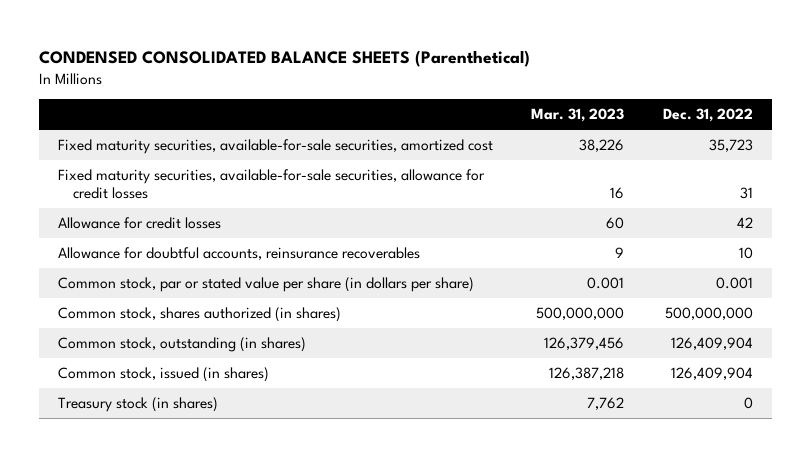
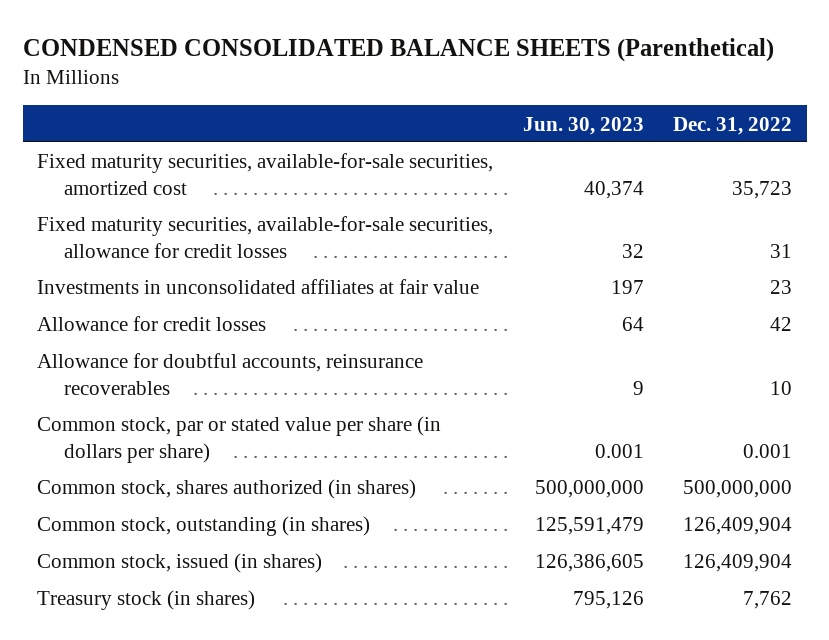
[531,108,625,123] Mar. 31, 2023 -> none
none -> [522,116,644,135] Jun. 30, 2023
none -> [37,279,480,295] Investments in unconsolidated affiliates at fair value
[743,397,753,410] 0 -> [742,591,792,610] 7,762

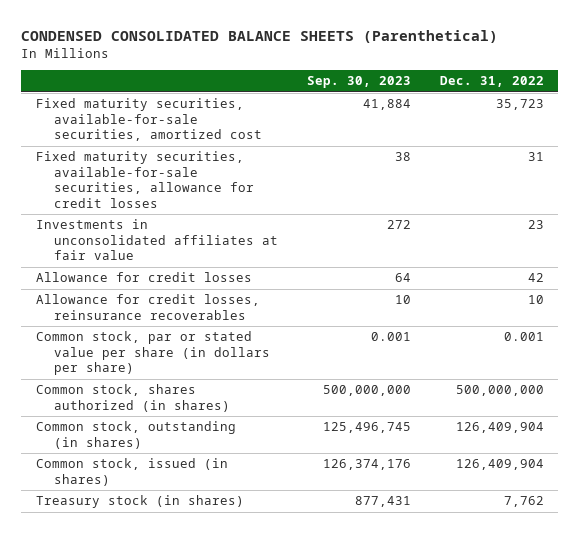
[522,116,644,135] Jun. 30, 2023 -> none
none -> [306,76,411,89] Sep. 30, 2023
[37,353,424,395] Allowance for doubtful accounts, reinsurance recoverables -> [35,294,260,320] Allowance for credit losses, reinsurance recoverables

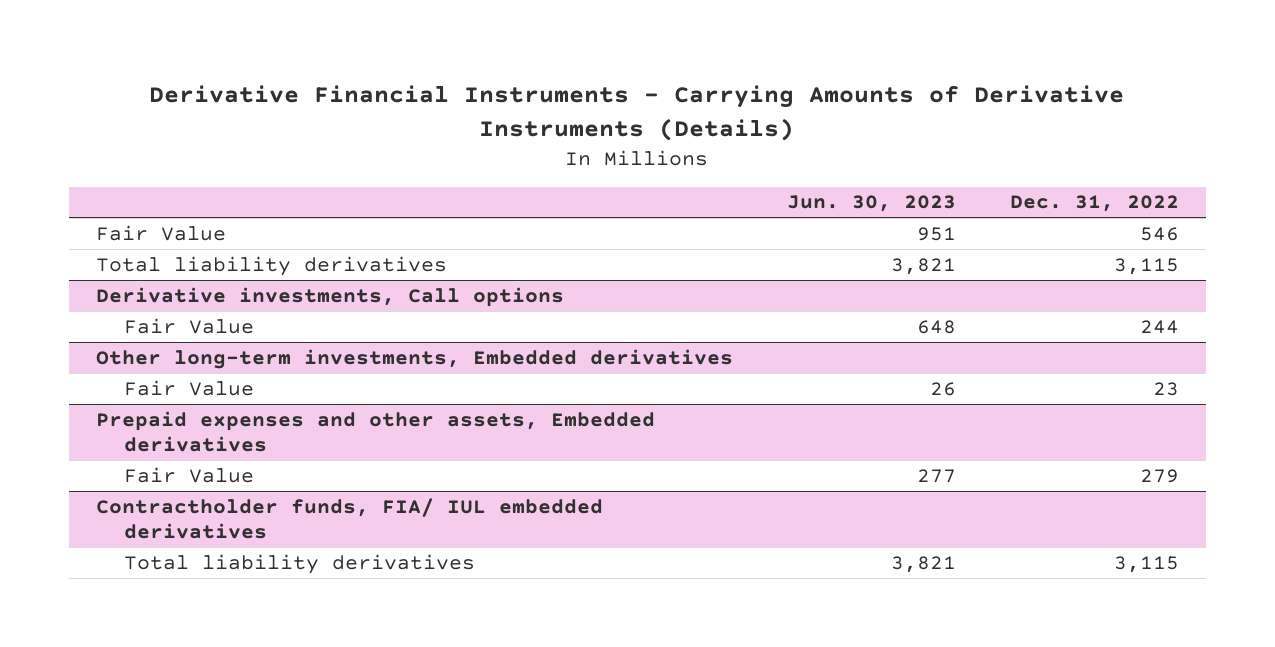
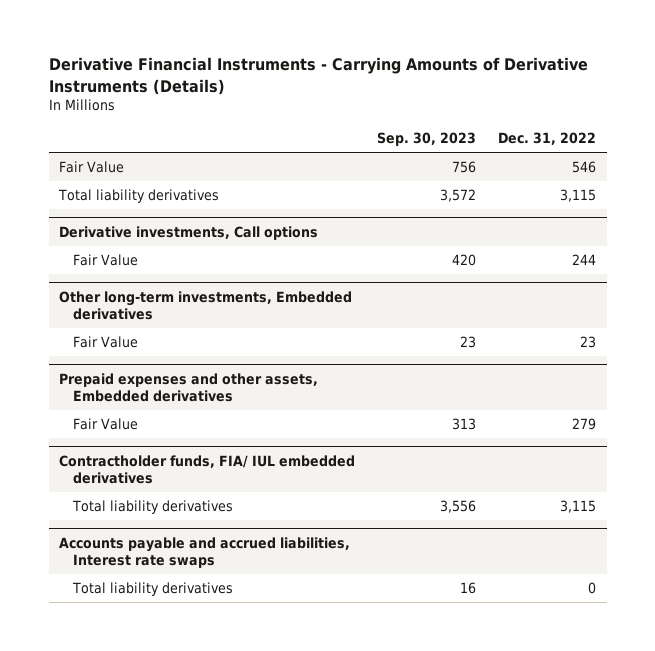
[786,195,956,213] Jun. 30, 2023 -> none
none -> [377,132,477,147] Sep. 30, 2023
none -> [59,536,351,568] Accounts payable and accrued liabilities, Interest rate swaps
none -> [71,582,233,597] Total liability derivatives

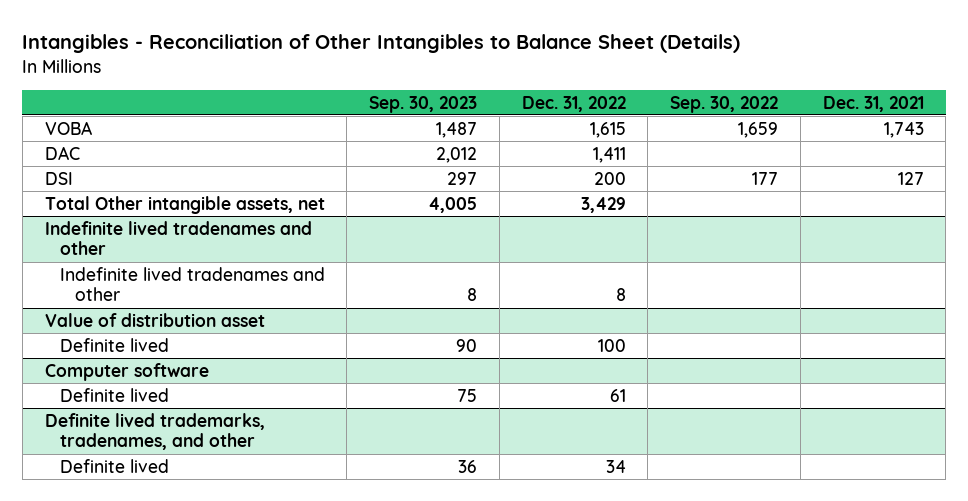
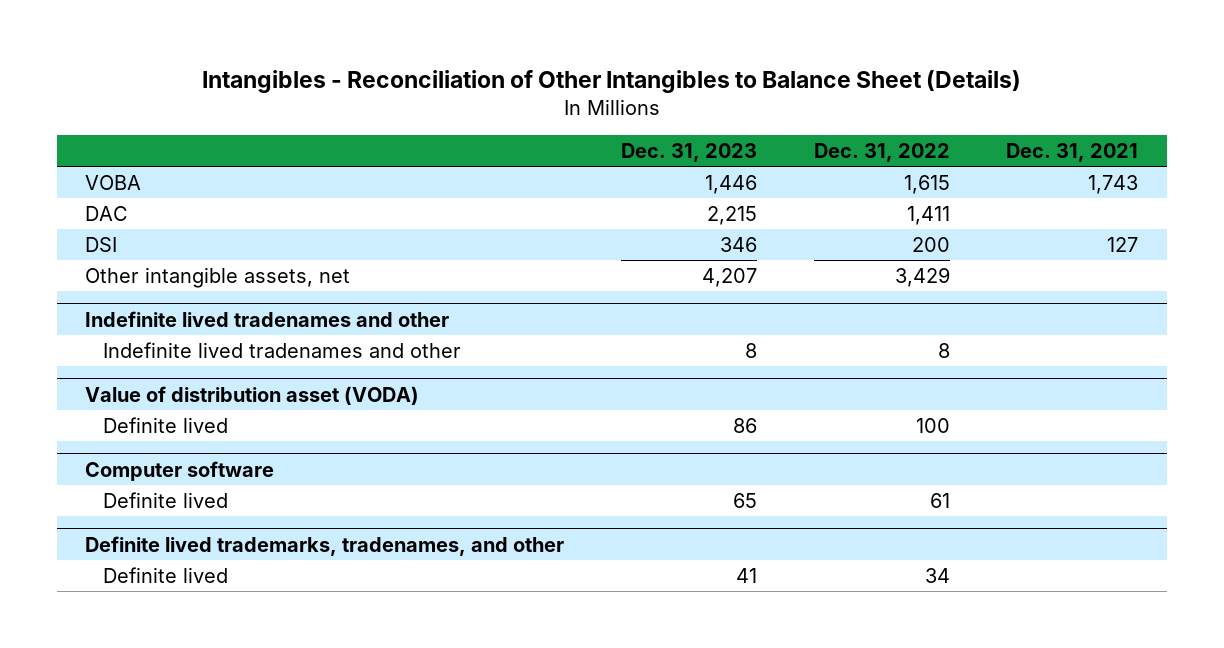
[369,95,478,113] Sep. 30, 2023 -> none
[670,95,779,113] Sep. 30, 2022 -> none
none -> [620,142,757,162] Dec. 31, 2023
[44,195,325,214] Total Other intangible assets, net -> [85,266,351,288] Other intangible assets, net
[44,312,265,327] Value of distribution asset -> [85,385,420,405] Value of distribution asset (VODA)

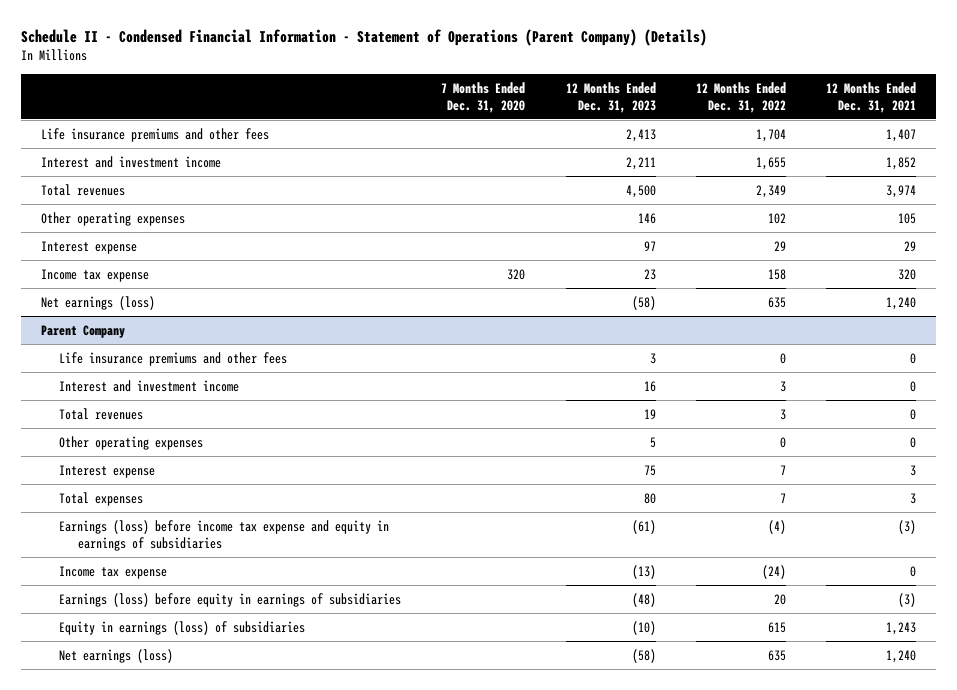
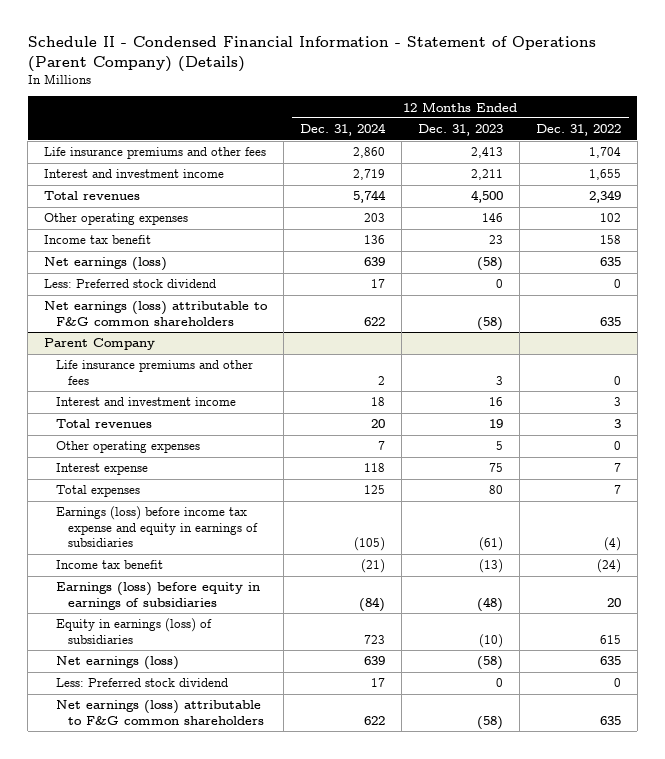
[441,81,526,113] 7 Months Ended Dec. 31, 2020 -> none
[825,81,916,113] 12 Months Ended Dec. 31, 2021 -> none
none -> [300,123,387,137] Dec. 31, 2024
[40,240,137,254] Interest expense -> none
[40,268,149,282] Income tax expense -> [44,235,152,245] Income tax benefit
none -> [44,279,217,289] Less: Preferred stock dividend
none -> [44,301,269,326] Net earnings (loss) attributable to F&G common shareholders
[59,565,168,579] Income tax expense -> [56,560,164,570] Income tax benefit
none -> [56,678,229,688] Less: Preferred stock dividend
none -> [56,700,265,725] Net earnings (loss) attributable to F&G common shareholders

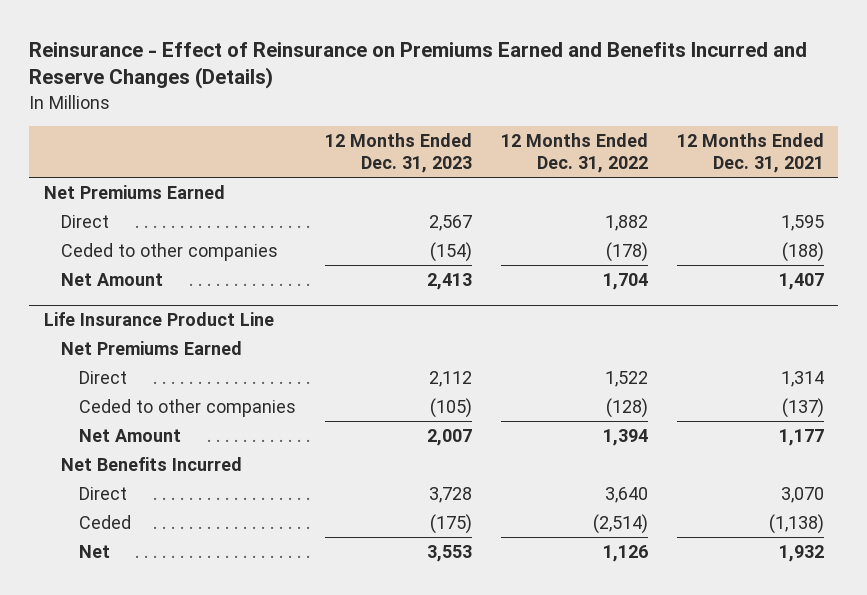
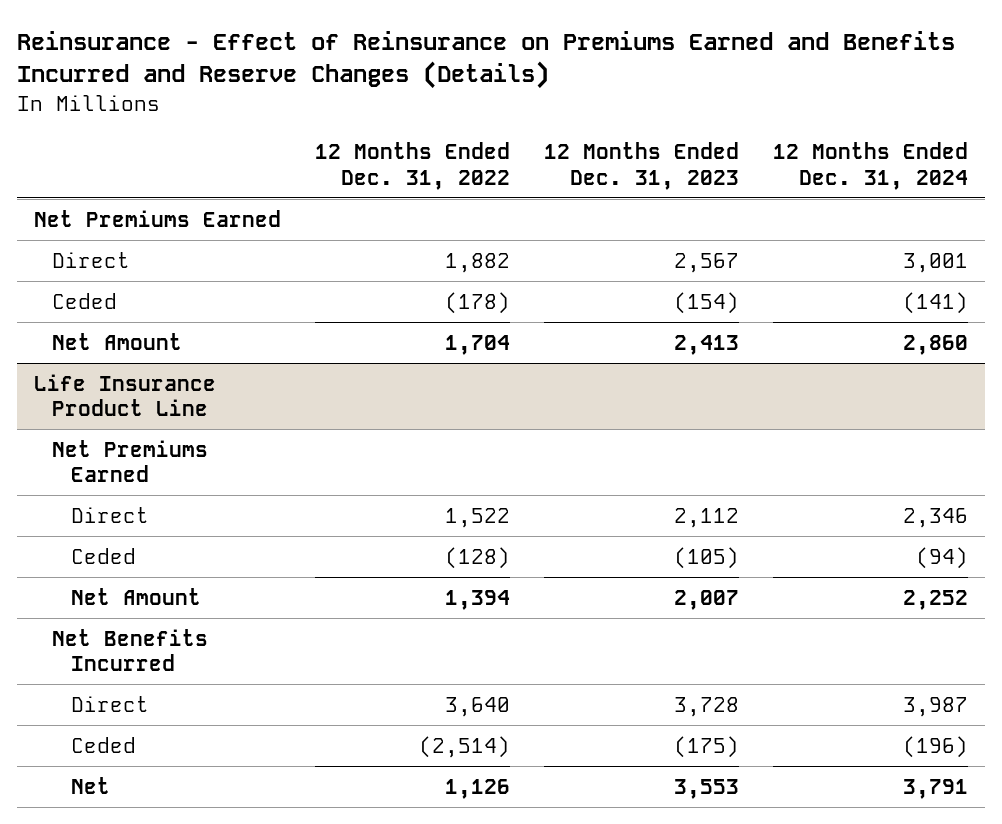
[676,133,824,174] 12 Months Ended Dec. 31, 2021 -> none
none -> [772,142,968,190] 12 Months Ended Dec. 31, 2024
[61,242,279,261] Ceded to other companies -> [52,292,118,309] Ceded
[78,398,296,417] Ceded to other companies -> [70,547,136,564] Ceded

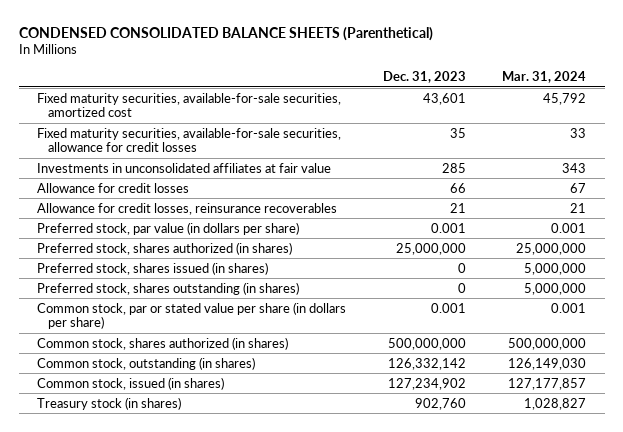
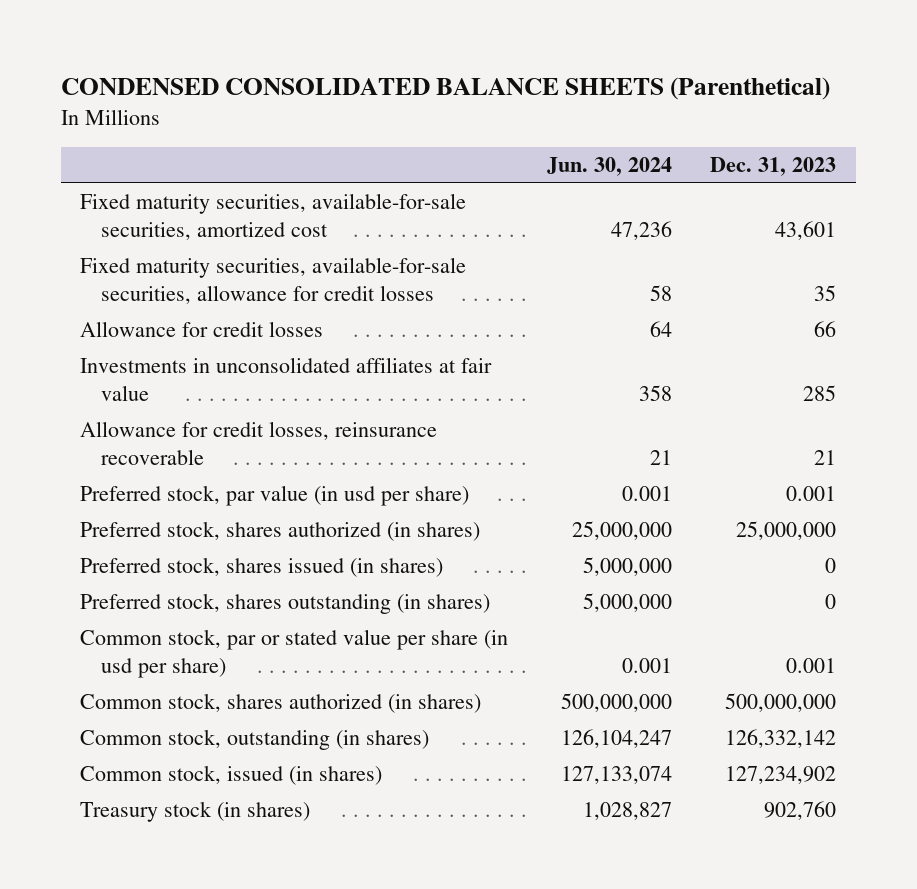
[502,71,587,84] Mar. 31, 2024 -> none
none -> [546,157,672,177] Jun. 30, 2024
[36,162,331,173] Investments in unconsolidated affiliates at fair value -> [80,357,493,402] Investments in unconsolidated affiliates at fair value
[36,202,337,215] Allowance for credit losses, reinsurance recoverables -> [80,421,438,466] Allowance for credit losses, reinsurance recoverable
[36,221,299,235] Preferred stock, par value (in dollars per share) -> [80,485,470,507] Preferred stock, par value (in usd per share)
[36,301,346,330] Common stock, par or stated value per share (in dollars per share) -> [80,629,509,679] Common stock, par or stated value per share (in usd per share)

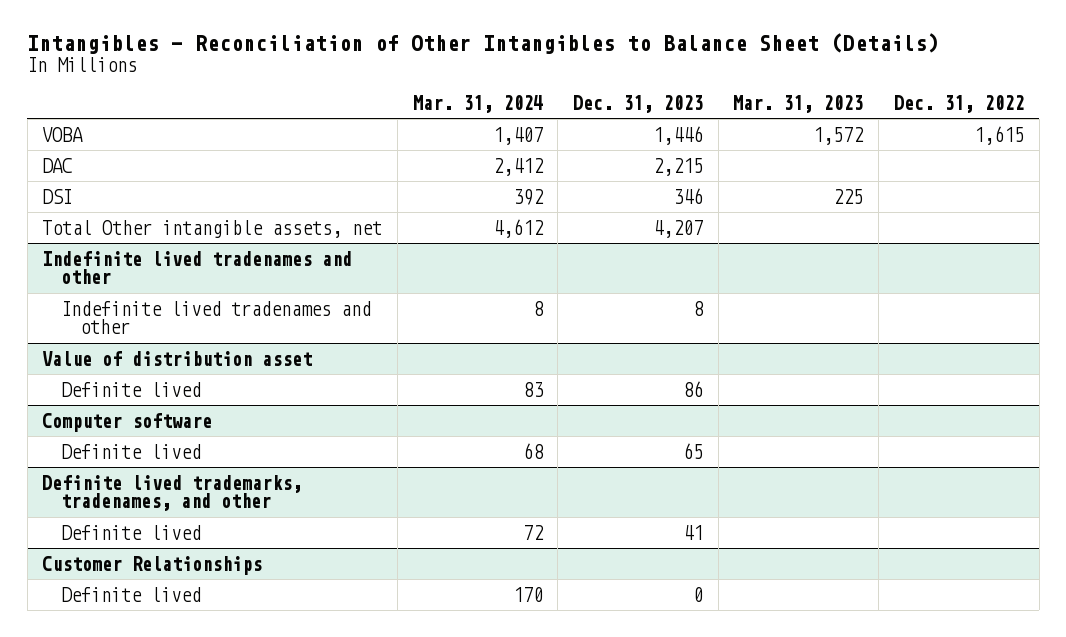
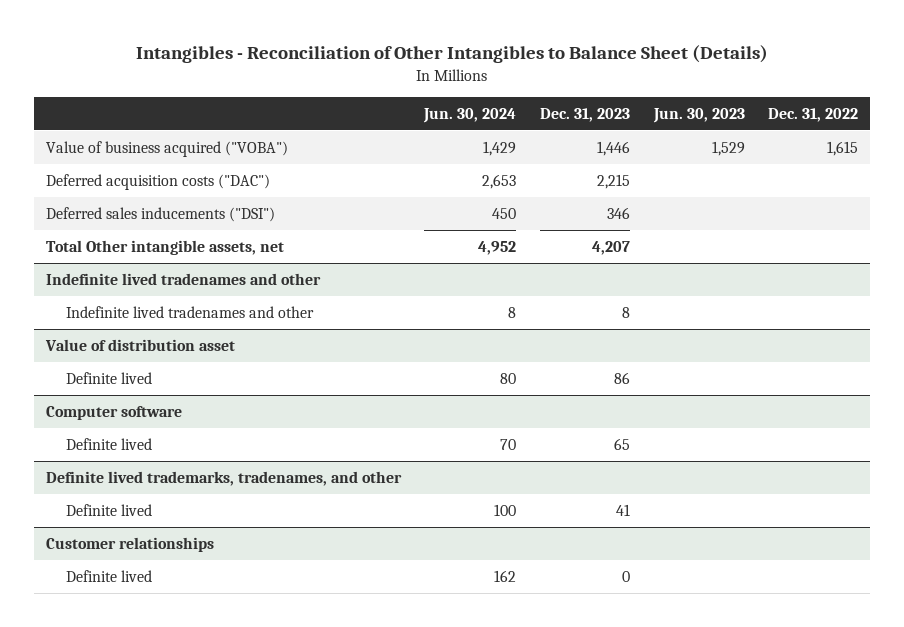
[412,94,543,113] Mar. 31, 2024 -> none
[733,94,864,113] Mar. 31, 2023 -> none
none -> [423,107,517,123] Jun. 30, 2024
none -> [652,107,745,123] Jun. 30, 2023
[42,126,84,142] VOBA -> [45,141,288,158] Value of business acquired ("VOBA")
[42,157,73,173] DAC -> [45,174,270,191] Deferred acquisition costs ("DAC")
[42,188,73,204] DSI -> [45,207,275,223] Deferred sales inducements ("DSI")
[42,555,263,575] Customer Relationships -> [45,537,214,553] Customer relationships

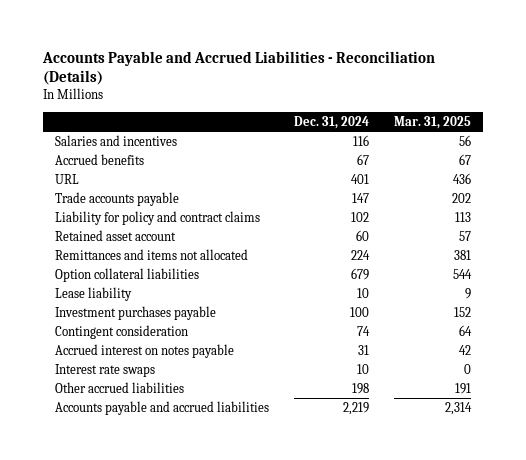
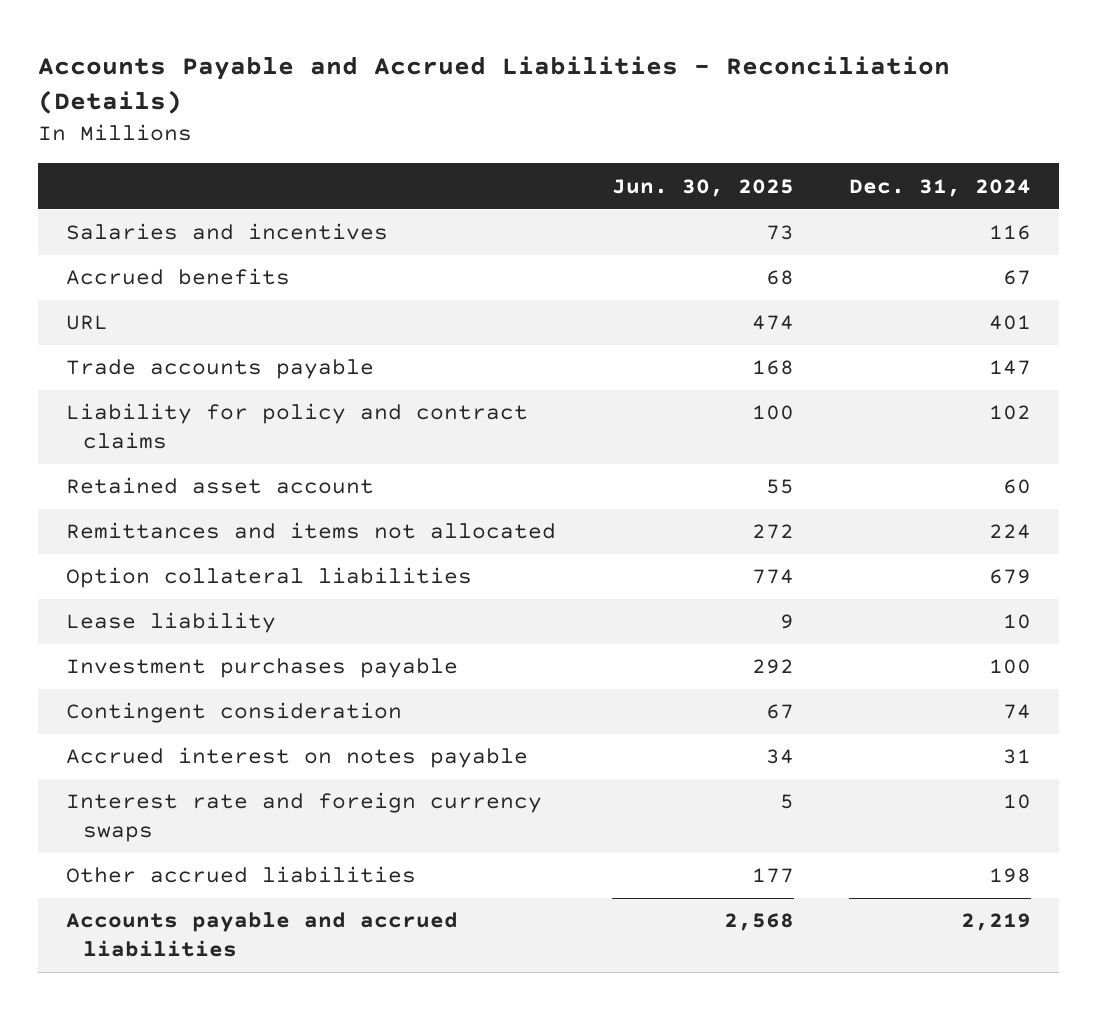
[393,115,471,129] Mar. 31, 2025 -> none
none -> [611,178,794,197] Jun. 30, 2025
[55,363,156,377] Interest rate swaps -> [66,792,543,843] Interest rate and foreign currency swaps

